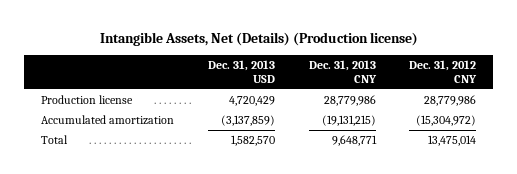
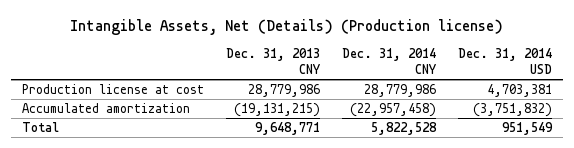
[207,59,275,83] Dec. 31, 2013 USD -> none
[409,59,478,83] Dec. 31, 2012 CNY -> none
none -> [341,48,436,75] Dec. 31, 2014 CNY
none -> [457,48,552,75] Dec. 31, 2014 USD
[40,95,133,105] Production license -> [22,84,205,95] Production license at cost

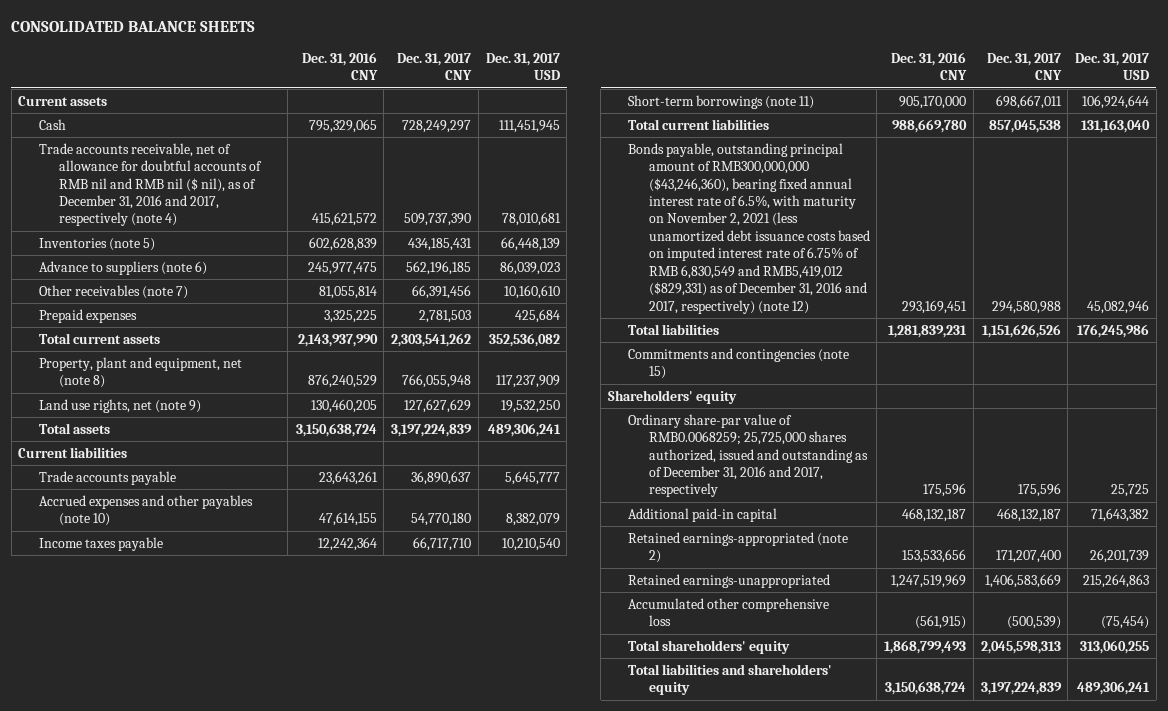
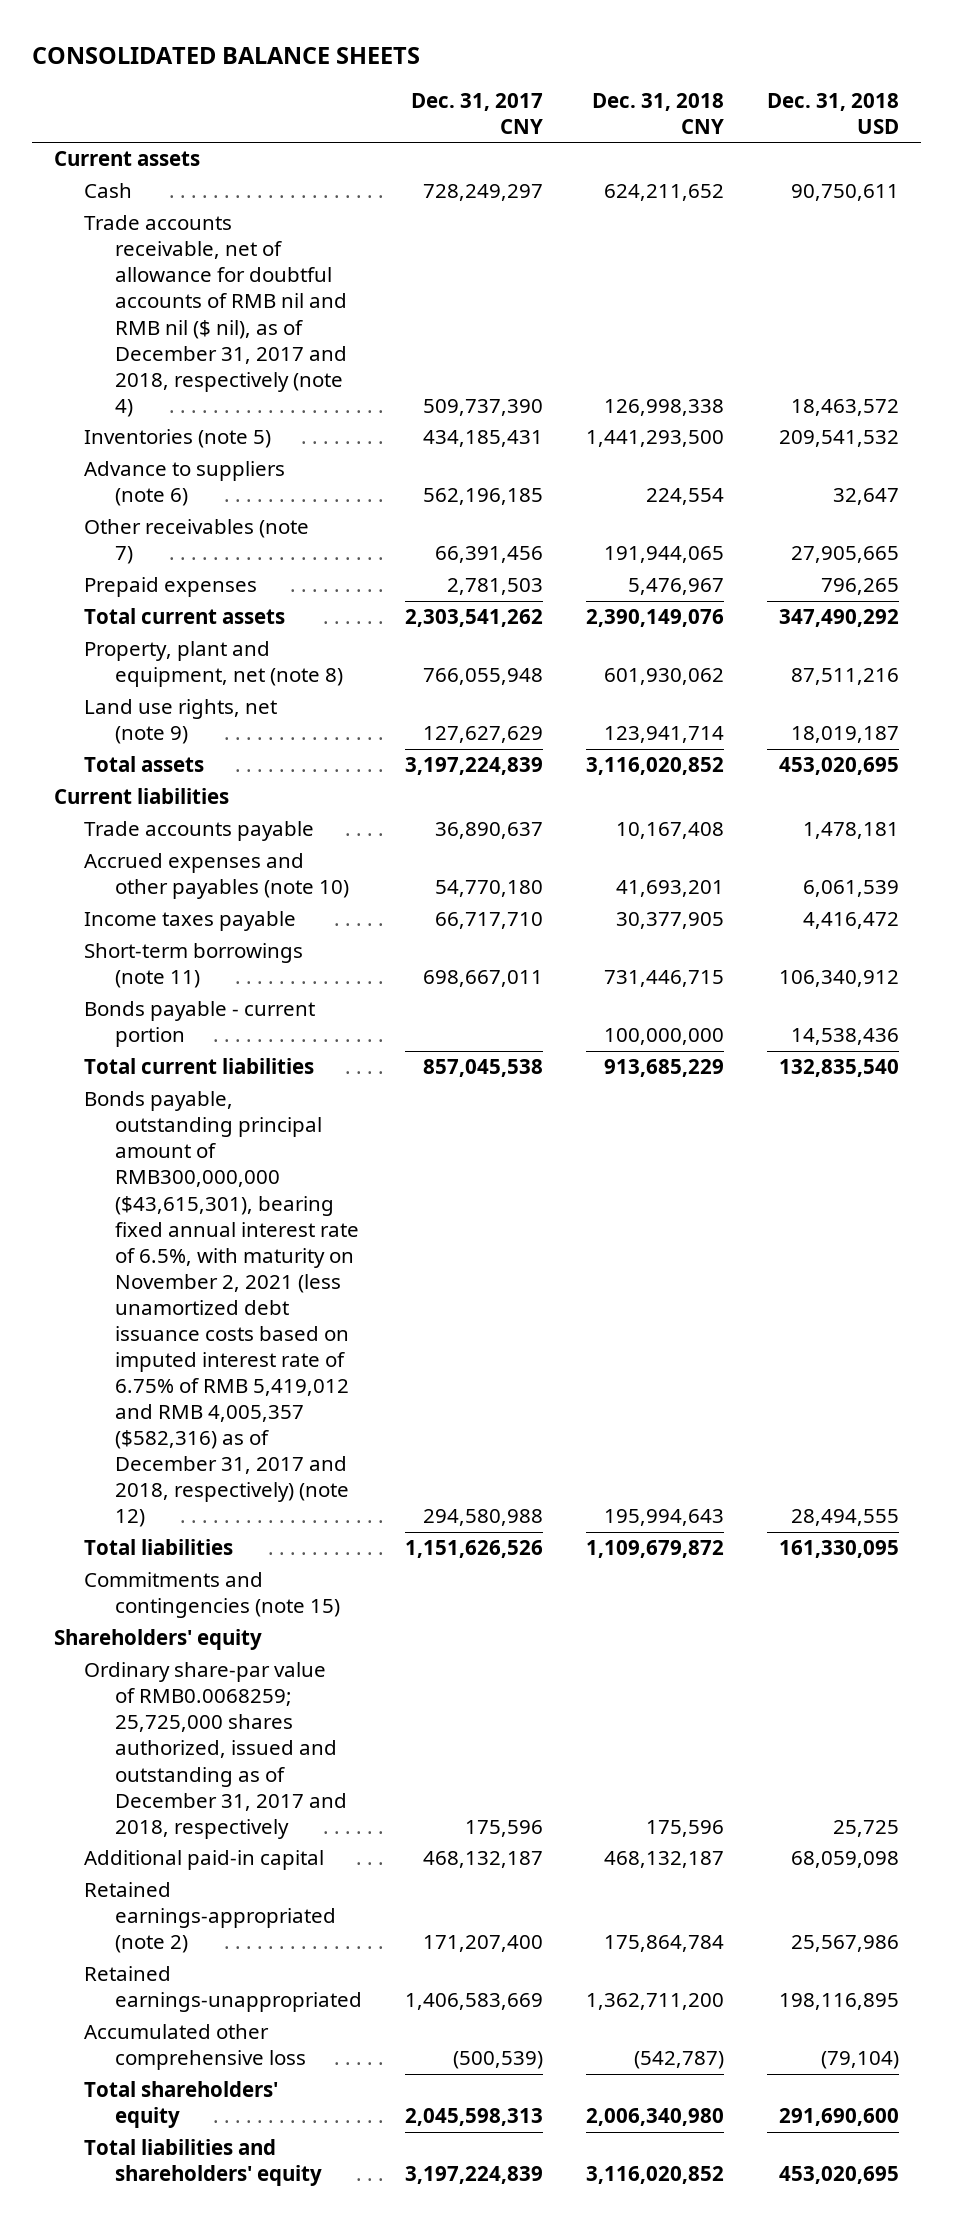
[301,51,378,81] Dec. 31, 2016 CNY -> none
[485,52,560,81] Dec. 31, 2017 USD -> none
none -> [592,92,725,134] Dec. 31, 2018 CNY
none -> [767,92,900,134] Dec. 31, 2018 USD
[38,142,263,227] Trade accounts receivable, net of allowance for doubtful accounts of RMB nil and RMB nil ($ nil), as of December 31, 2016 and 2017, respectively (note 4) -> [84,215,347,417] Trade accounts receivable, net of allowance for doubtful accounts of RMB nil and RMB nil ($ nil), as of December 31, 2017 and 2018, respectively (note 4)
none -> [84,1001,316,1048] Bonds payable - current portion
[628,142,870,314] Bonds payable, outstanding principal amount of RMB300,000,000 ($43,246,360), bearing fixed annual interest rate of 6.5%, with maturity on November 2, 2021 (less unamortized debt issuance costs based on imputed interest rate of 6.75% of RMB 6,830,549 and RMB5,419,012 ($829,331) as of December 31, 2016 and 2017, respectively) (note 12) -> [84,1091,359,1528] Bonds payable, outstanding principal amount of RMB300,000,000 ($43,615,301), bearing fixed annual interest rate of 6.5%, with maturity on November 2, 2021 (less unamortized debt issuance costs based on imputed interest rate of 6.75% of RMB 5,419,012 and RMB 4,005,357 ($582,316) as of December 31, 2017 and 2018, respectively) (note 12)
[628,413,868,498] Ordinary share-par value of RMB0.0068259; 25,725,000 shares authorized, issued and outstanding as of December 31, 2016 and 2017, respectively -> [84,1662,347,1839] Ordinary share-par value of RMB0.0068259; 25,725,000 shares authorized, issued and outstanding as of December 31, 2017 and 2018, respectively

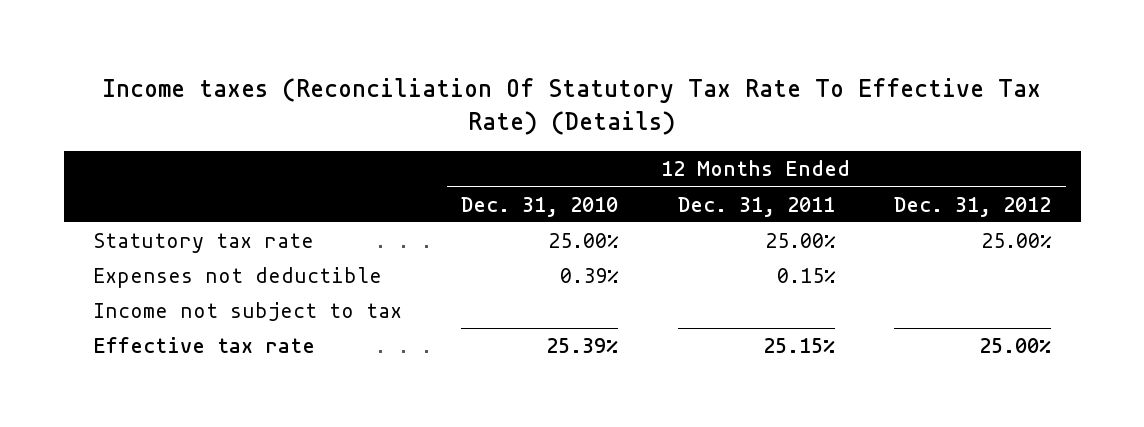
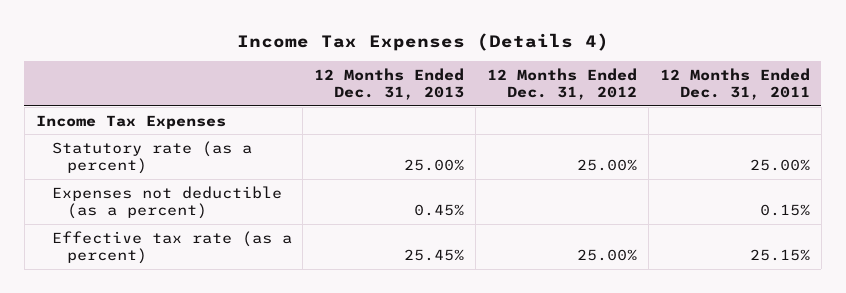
[102,77,1042,135] Income taxes (Reconciliation Of Statutory Tax Rate To Effective Tax Rate) (Details) -> [236,32,609,51] Income Tax Expenses (Details 4)
[461,196,619,217] Dec. 31, 2010 -> none
none -> [314,67,465,101] 12 Months Ended Dec. 31, 2013
[93,302,403,322] Income not subject to tax -> none
none -> [35,114,226,129] Income Tax Expenses
[93,233,315,254] Statutory tax rate -> [51,140,252,174] Statutory rate (as a percent)
[93,267,383,289] Expenses not deductible -> [51,185,282,219] Expenses not deductible (as a percent)
[93,337,316,354] Effective tax rate -> [51,230,292,264] Effective tax rate (as a percent)

